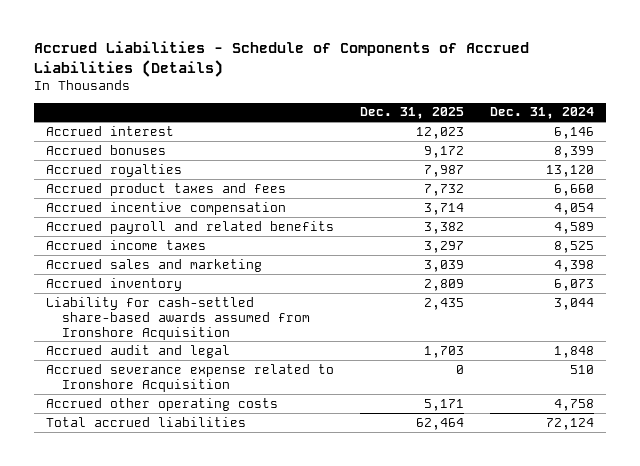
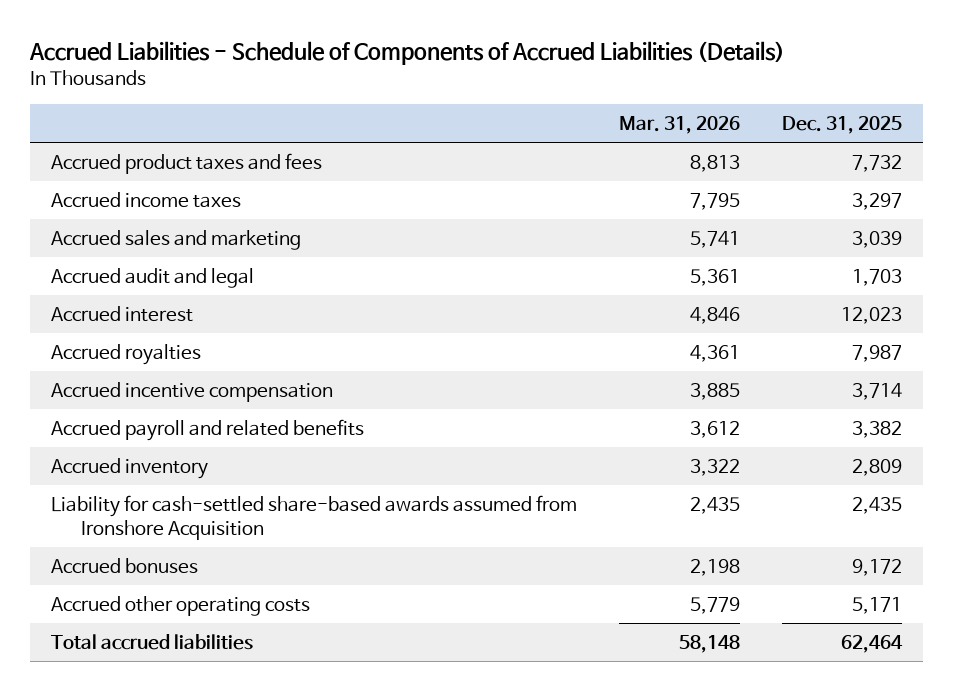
[489,107,594,120] Dec. 31, 2024 -> none
none -> [618,115,740,134] Mar. 31, 2026
[46,182,287,196] Accrued product taxes and fees -> [50,152,322,174] Accrued product taxes and fees
[46,239,207,250] Accrued income taxes -> [50,191,241,208] Accrued income taxes
[46,258,263,272] Accrued sales and marketing -> [50,229,301,250] Accrued sales and marketing
[46,344,231,358] Accrued audit and legal -> [50,267,254,288] Accrued audit and legal
[46,363,335,392] Accrued severance expense related to Ironshore Acquisition -> none
[46,144,167,155] Accrued bonuses -> [50,557,198,574] Accrued bonuses

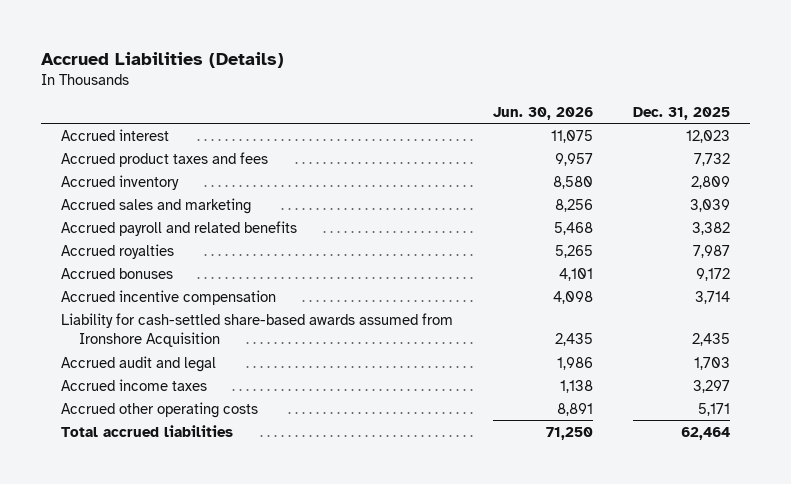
[28,41,785,66] Accrued Liabilities - Schedule of Components of Accrued Liabilities (Details) -> [41,51,285,68] Accrued Liabilities (Details)
[618,115,740,134] Mar. 31, 2026 -> none
none -> [492,106,593,120] Jun. 30, 2026
[50,305,193,322] Accrued interest -> [60,128,169,141] Accrued interest
[50,457,208,479] Accrued inventory -> [60,174,179,190] Accrued inventory
[50,418,364,441] Accrued payroll and related benefits -> [60,220,297,236] Accrued payroll and related benefits
[50,557,198,574] Accrued bonuses -> [60,267,173,279] Accrued bonuses
[50,267,254,288] Accrued audit and legal -> [60,355,216,372] Accrued audit and legal
[50,191,241,208] Accrued income taxes -> [60,378,207,391] Accrued income taxes

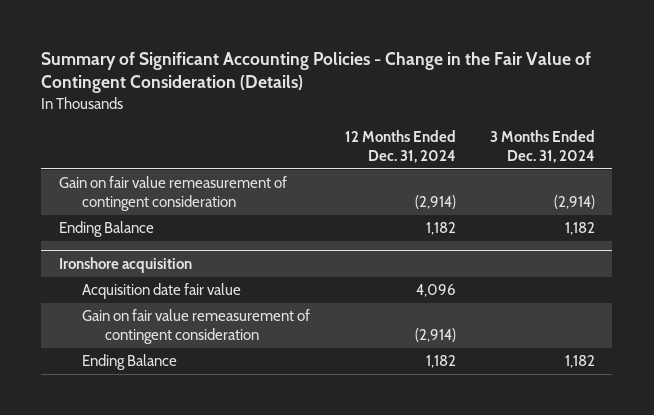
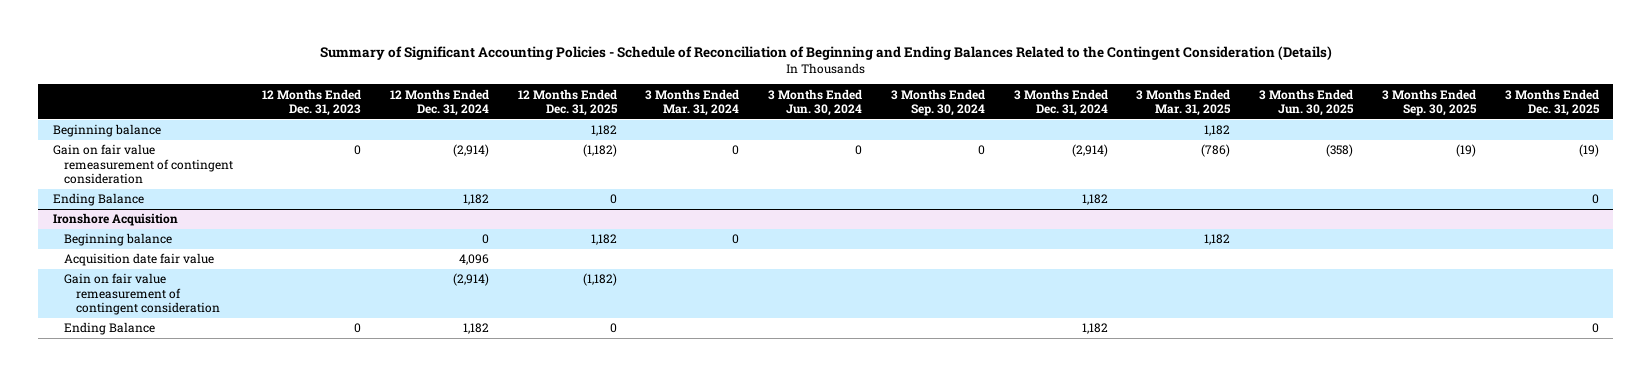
[41,51,592,94] Summary of Significant Accounting Policies - Change in the Fair Value of Contingent Consideration (Details) -> [319,45,1332,60] Summary of Significant Accounting Policies - Schedule of Reconciliation of Beginning and Ending Balances Related to the Contingent Consideration (Details)
none -> [262,88,362,117] 12 Months Ended Dec. 31, 2023
none -> [517,88,618,117] 12 Months Ended Dec. 31, 2025
none -> [645,88,740,117] 3 Months Ended Mar. 31, 2024
none -> [768,88,863,117] 3 Months Ended Jun. 30, 2024
none -> [890,88,985,117] 3 Months Ended Sep. 30, 2024
none -> [1136,88,1232,117] 3 Months Ended Mar. 31, 2025
none -> [1259,88,1355,117] 3 Months Ended Jun. 30, 2025
none -> [1381,88,1477,117] 3 Months Ended Sep. 30, 2025
none -> [1504,88,1600,117] 3 Months Ended Dec. 31, 2025
none -> [52,124,161,138] Beginning balance
[58,256,192,273] Ironshore acquisition -> [52,213,178,227] Ironshore Acquisition
none -> [64,233,173,247] Beginning balance

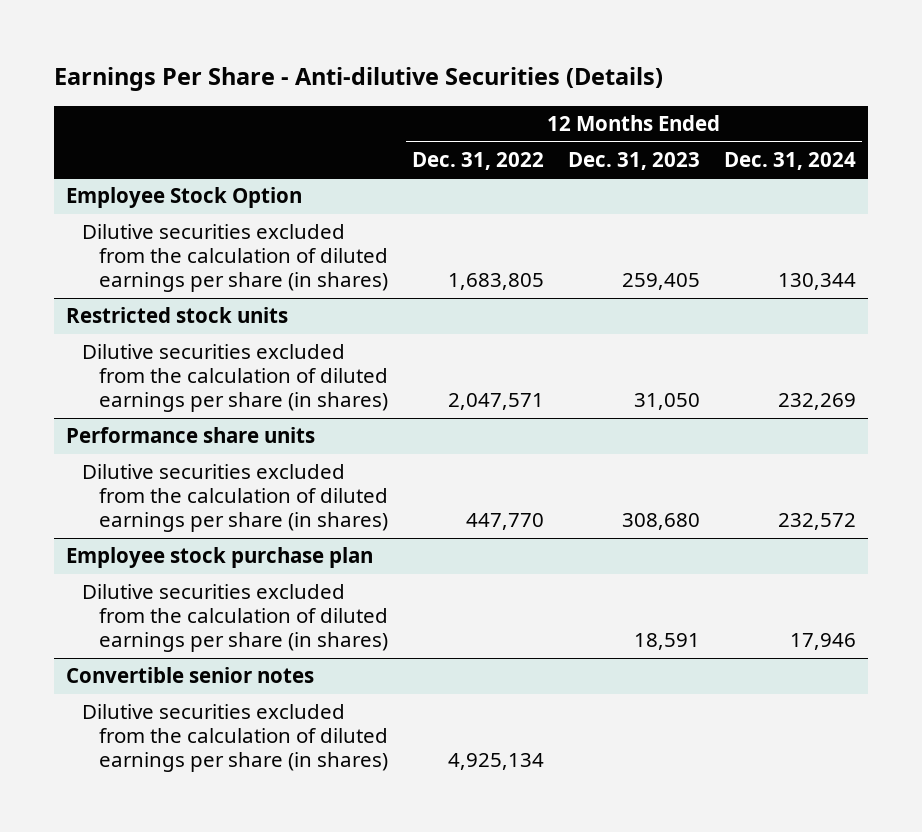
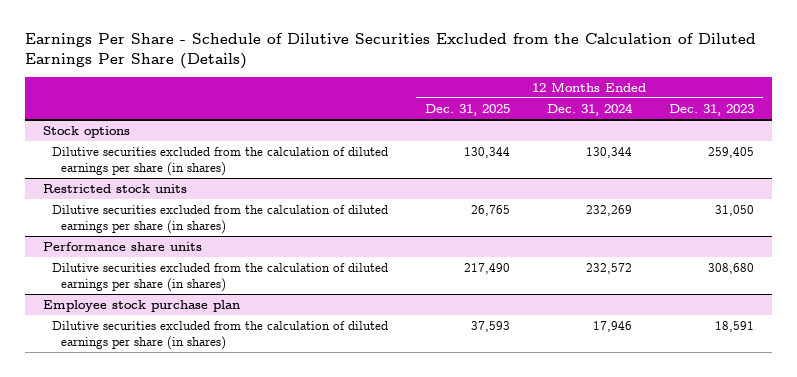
[53,67,663,92] Earnings Per Share - Anti-dilutive Securities (Details) -> [24,33,756,69] Earnings Per Share - Schedule of Dilutive Securities Excluded from the Calculation of Diluted Earnings Per Share (Details)
[411,151,544,170] Dec. 31, 2022 -> none
none -> [424,103,510,116] Dec. 31, 2025
[65,187,302,209] Employee Stock Option -> [42,126,130,139] Stock options
[65,667,314,684] Convertible senior notes -> none
[82,704,389,773] Dilutive securities excluded from the calculation of diluted earnings per share (in shares) -> none

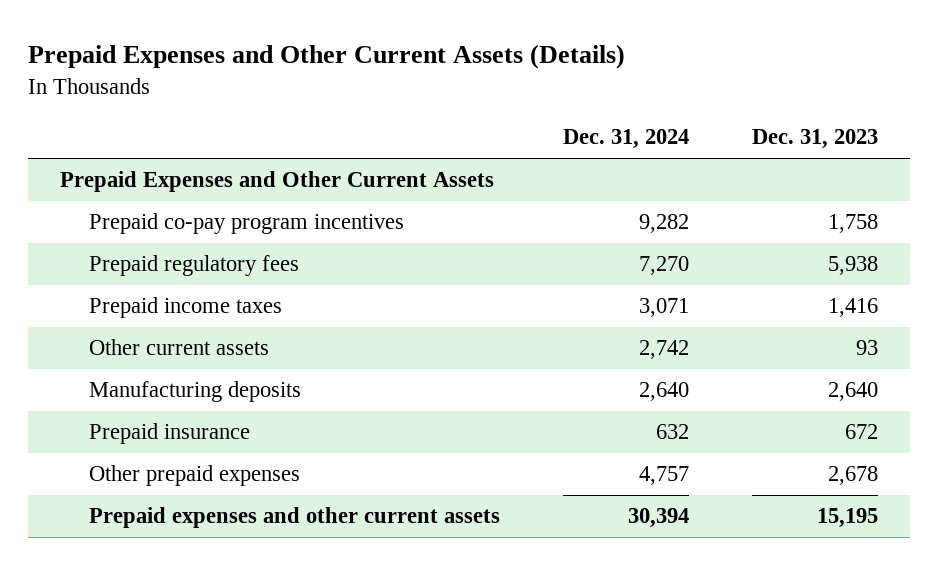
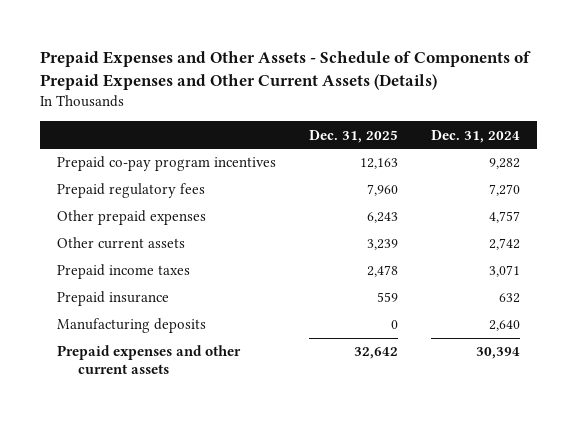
[28,44,626,70] Prepaid Expenses and Other Current Assets (Details) -> [40,51,532,91] Prepaid Expenses and Other Assets - Schedule of Components of Prepaid Expenses and Other Current Assets (Details)
[752,129,879,150] Dec. 31, 2023 -> none
none -> [309,129,399,143] Dec. 31, 2025
[59,171,494,193] Prepaid Expenses and Other Current Assets -> none
[88,465,300,487] Other prepaid expenses -> [56,210,206,226] Other prepaid expenses
[88,297,282,319] Prepaid income taxes -> [56,264,190,280] Prepaid income taxes
[88,381,301,403] Manufacturing deposits -> [56,318,206,334] Manufacturing deposits

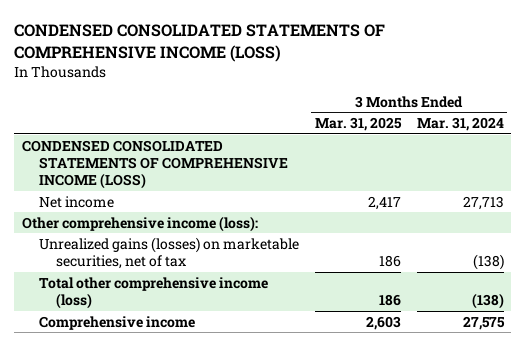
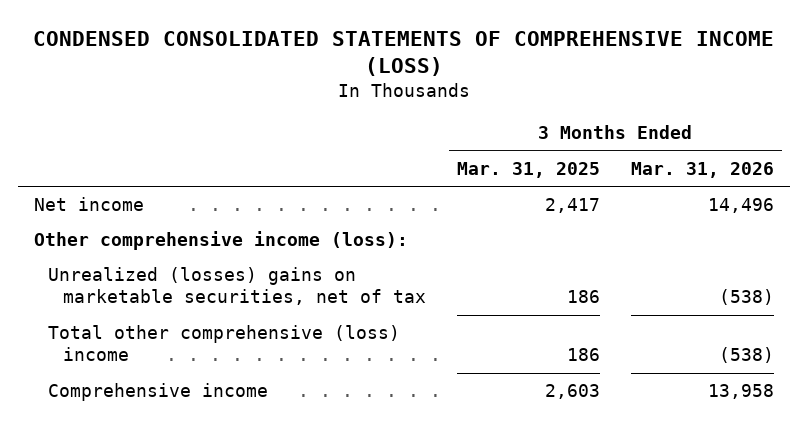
[416,117,504,132] Mar. 31, 2024 -> none
none -> [630,161,774,178] Mar. 31, 2026
[21,139,289,190] CONDENSED CONSOLIDATED STATEMENTS OF COMPREHENSIVE INCOME (LOSS) -> none
[39,236,300,269] Unrealized gains (losses) on marketable securities, net of tax -> [48,267,426,306] Unrealized (losses) gains on marketable securities, net of tax
[39,276,269,309] Total other comprehensive income (loss) -> [48,325,401,362] Total other comprehensive (loss) income

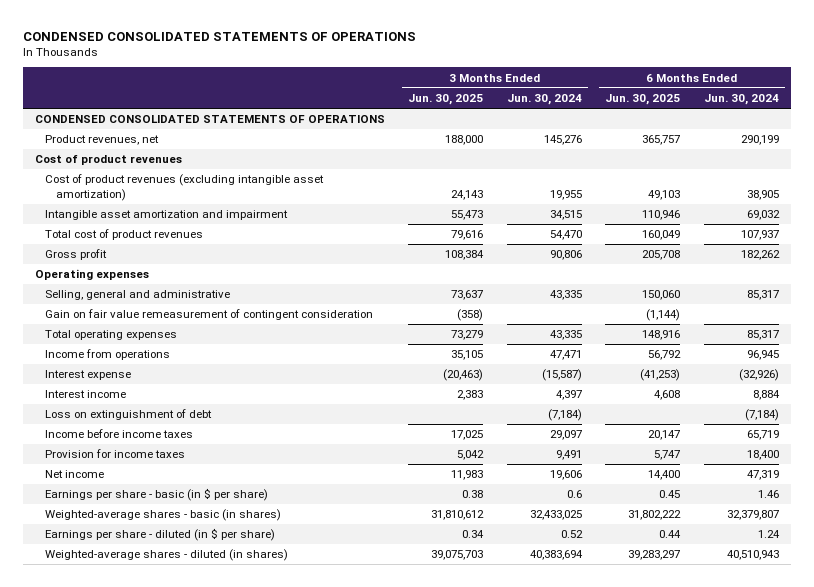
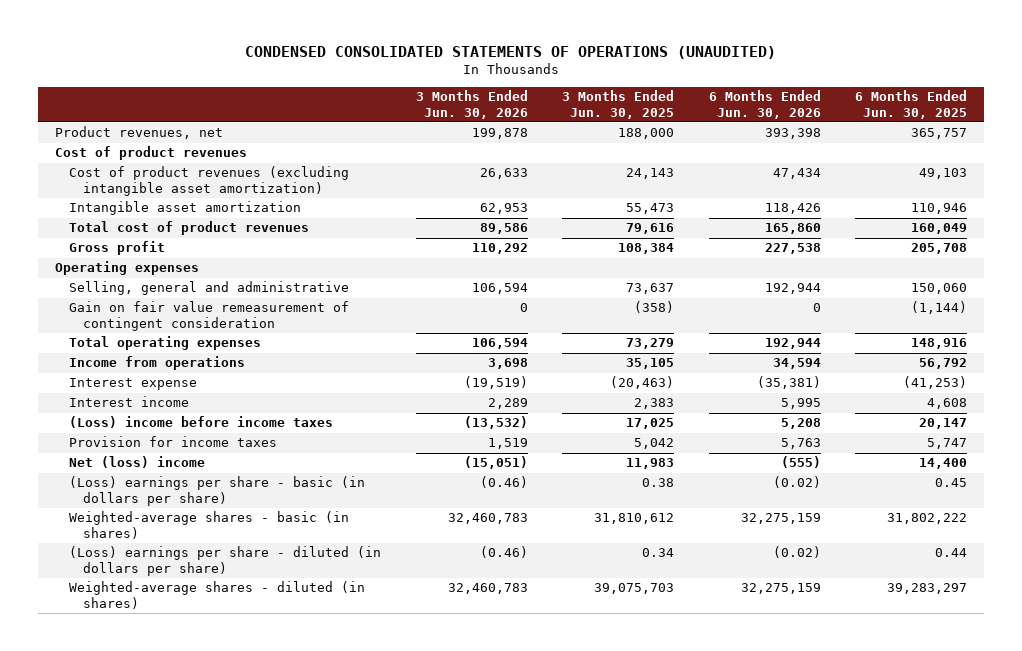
[22,31,416,41] CONDENSED CONSOLIDATED STATEMENTS OF OPERATIONS -> [245,46,777,60] CONDENSED CONSOLIDATED STATEMENTS OF OPERATIONS (UNAUDITED)
[506,94,582,106] Jun. 30, 2024 -> none
[703,94,779,106] Jun. 30, 2024 -> none
none -> [415,90,528,119] 3 Months Ended Jun. 30, 2026
none -> [708,90,821,119] 6 Months Ended Jun. 30, 2026
[34,115,385,124] CONDENSED CONSOLIDATED STATEMENTS OF OPERATIONS -> none
[45,210,289,221] Intangible asset amortization and impairment -> [68,201,301,216] Intangible asset amortization
[45,409,213,421] Loss on extinguishment of debt -> none
[45,429,194,439] Income before income taxes -> [68,416,333,429] (Loss) income before income taxes
[45,470,105,479] Net income -> [68,456,205,469] Net (loss) income
[45,488,269,502] Earnings per share - basic (in $ per share) -> [68,476,365,506] (Loss) earnings per share - basic (in dollars per share)
[45,528,276,542] Earnings per share - diluted (in $ per share) -> [68,546,381,576] (Loss) earnings per share - diluted (in dollars per share)

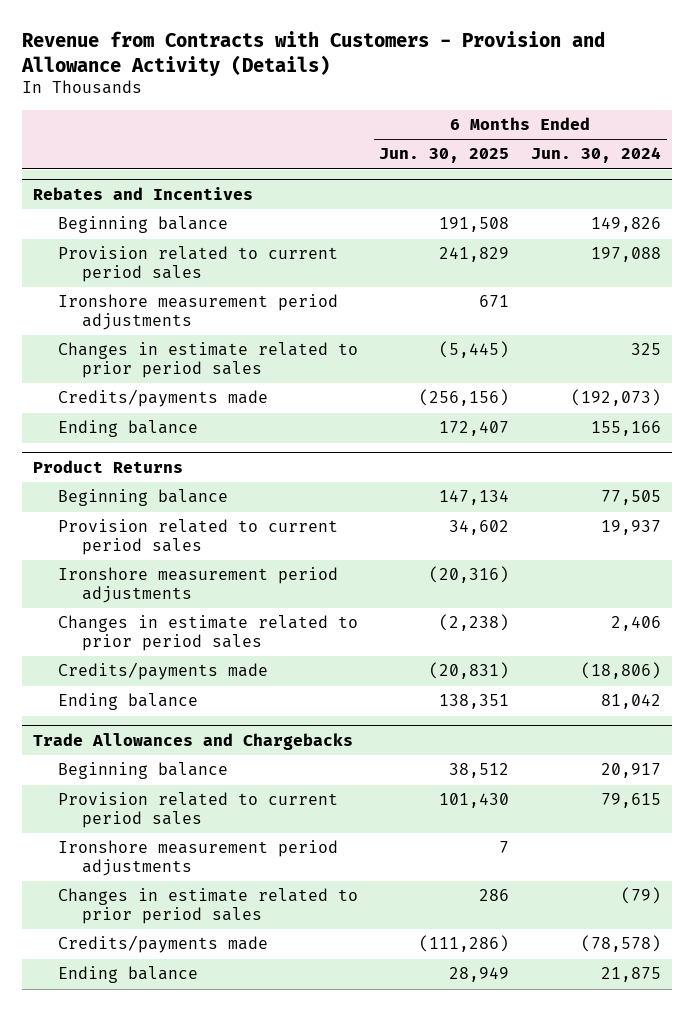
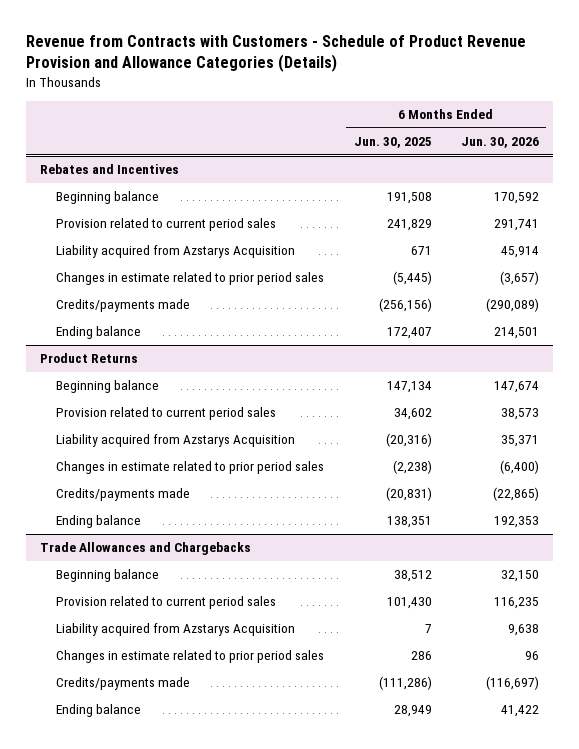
[20,30,605,76] Revenue from Contracts with Customers - Provision and Allowance Activity (Details) -> [25,34,526,73] Revenue from Contracts with Customers - Schedule of Product Revenue Provision and Allowance Categories (Details)
[531,147,662,164] Jun. 30, 2024 -> none
none -> [460,137,539,149] Jun. 30, 2026
[57,294,338,331] Ironshore measurement period adjustments -> [56,245,296,259] Liability acquired from Azstarys Acquisition
[57,567,338,604] Ironshore measurement period adjustments -> [56,434,296,448] Liability acquired from Azstarys Acquisition
[57,840,338,877] Ironshore measurement period adjustments -> [56,623,296,637] Liability acquired from Azstarys Acquisition

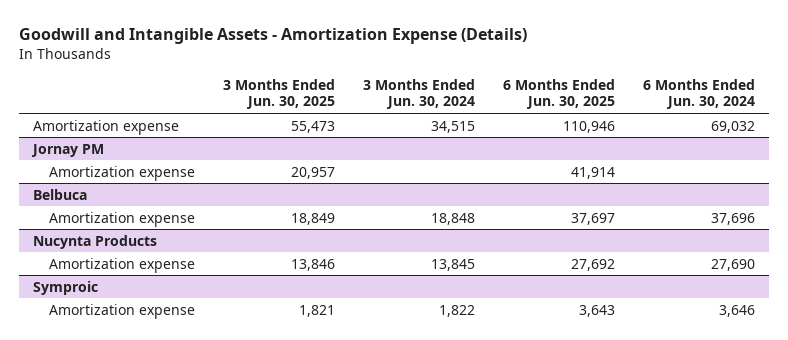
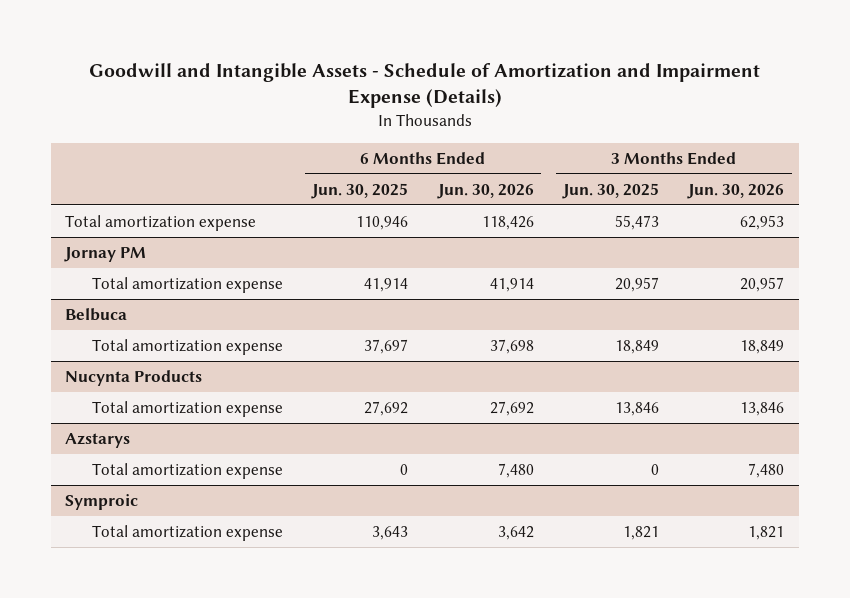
[18,28,527,45] Goodwill and Intangible Assets - Amortization Expense (Details) -> [88,63,760,109] Goodwill and Intangible Assets - Schedule of Amortization and Impairment Expense (Details)
[363,78,476,110] 3 Months Ended Jun. 30, 2024 -> none
[642,78,755,110] 6 Months Ended Jun. 30, 2024 -> none
none -> [436,183,534,199] Jun. 30, 2026
none -> [687,183,785,199] Jun. 30, 2026
[32,119,179,135] Amortization expense -> [65,214,257,231] Total amortization expense
[49,165,196,181] Amortization expense -> [92,276,284,293] Total amortization expense
[49,211,196,227] Amortization expense -> [92,338,284,355] Total amortization expense
[49,257,196,273] Amortization expense -> [92,400,284,417] Total amortization expense
none -> [65,432,131,448] Azstarys
none -> [92,462,284,479] Total amortization expense
[49,303,196,319] Amortization expense -> [92,524,284,541] Total amortization expense

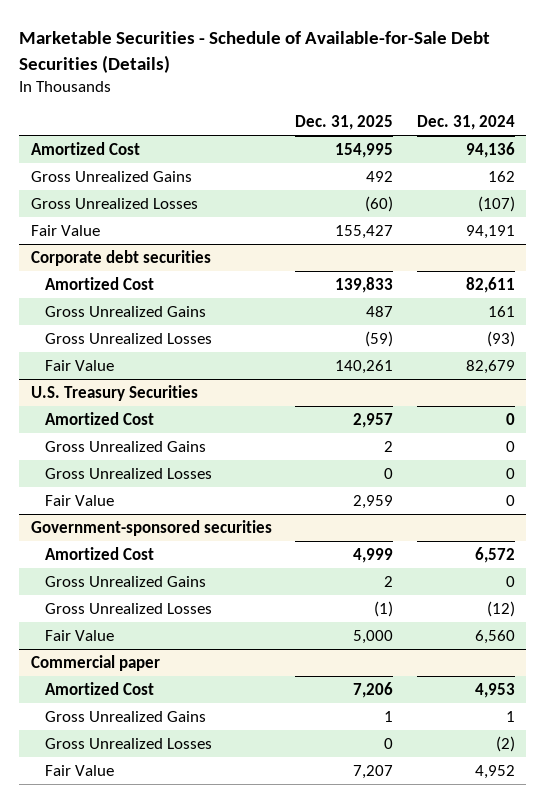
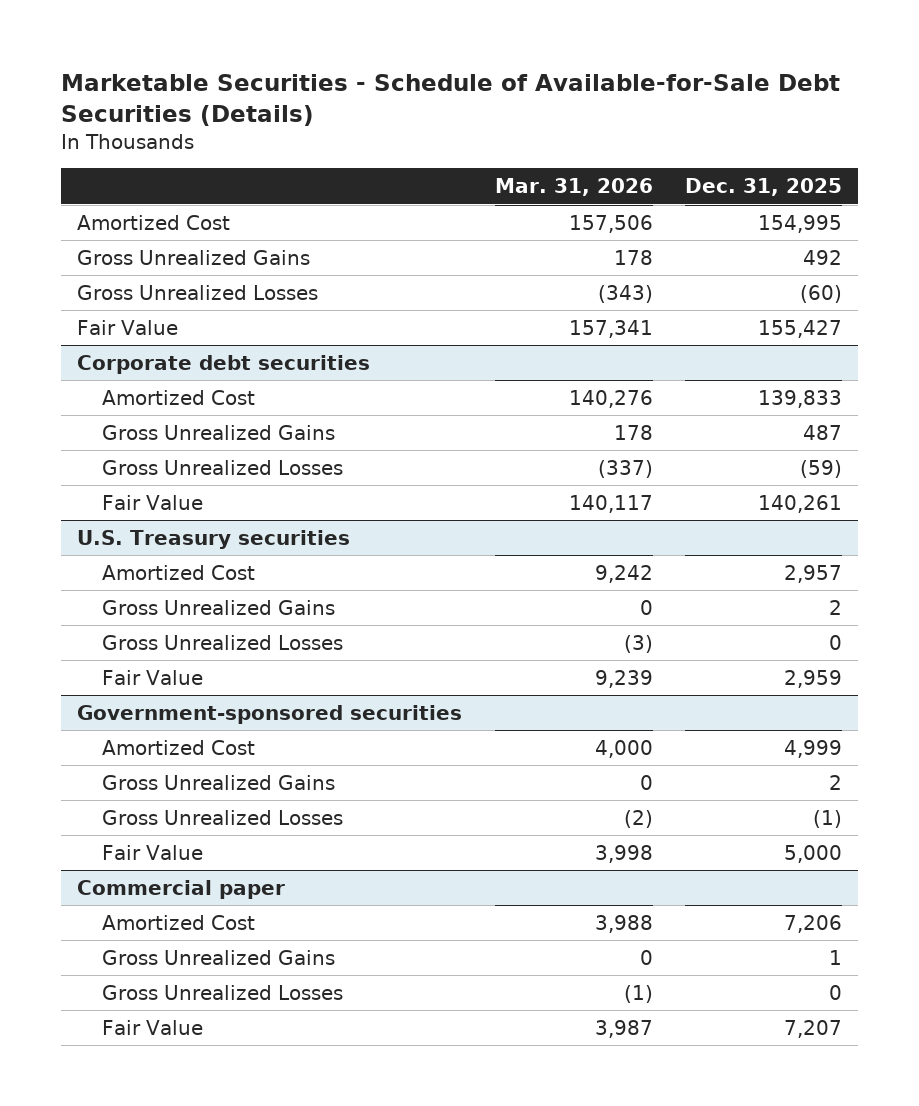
[416,115,515,131] Dec. 31, 2024 -> none
none -> [494,178,653,197] Mar. 31, 2026
[30,384,198,401] U.S. Treasury Securities -> [77,529,351,549] U.S. Treasury securities

